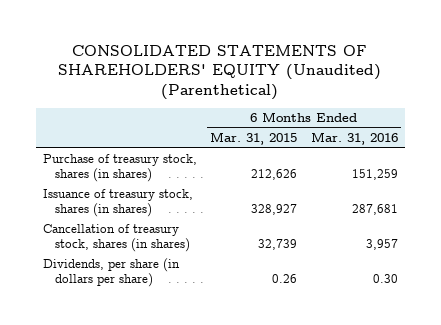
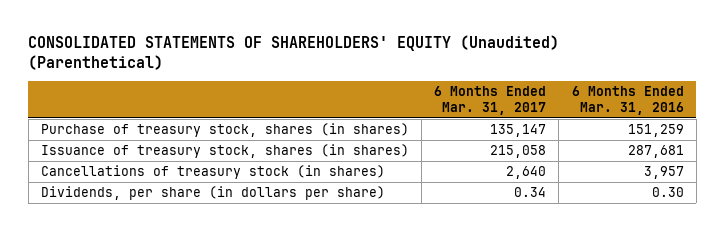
[210,132,298,146] Mar. 31, 2015 -> none
none -> [434,86,547,116] 6 Months Ended Mar. 31, 2017
[42,224,190,253] Cancellation of treasury stock, shares (in shares) -> [40,165,385,180] Cancellations of treasury stock (in shares)

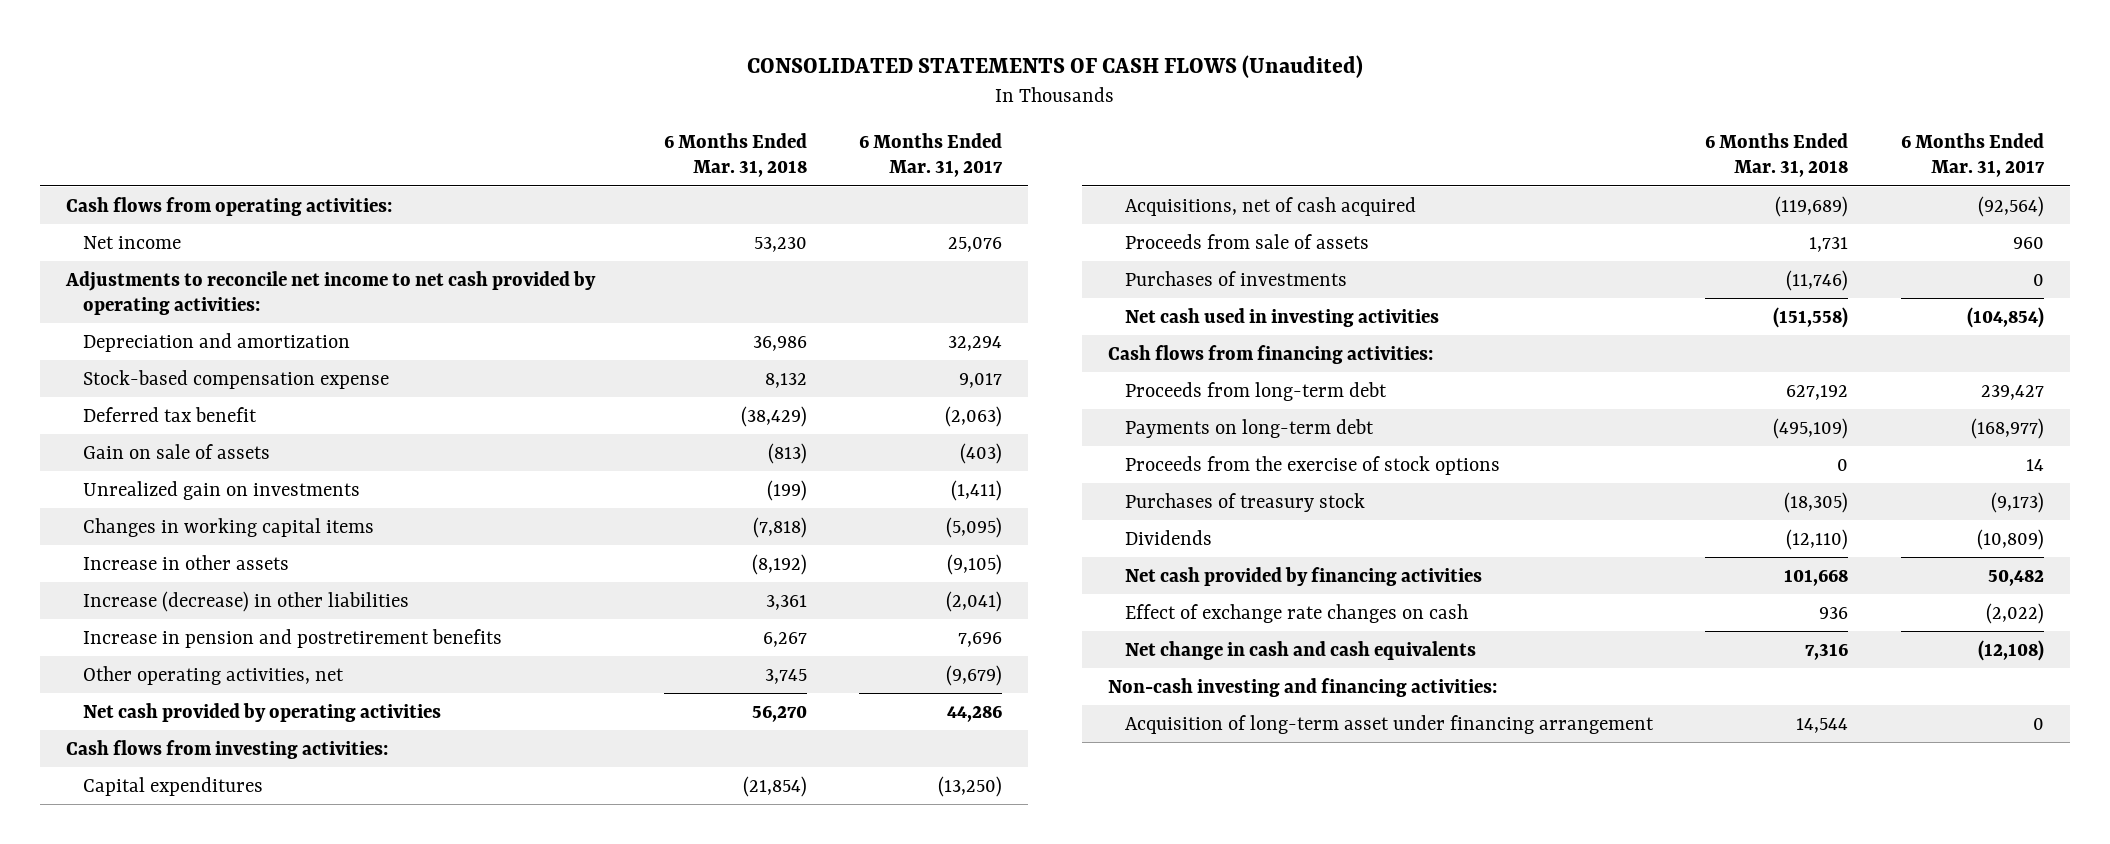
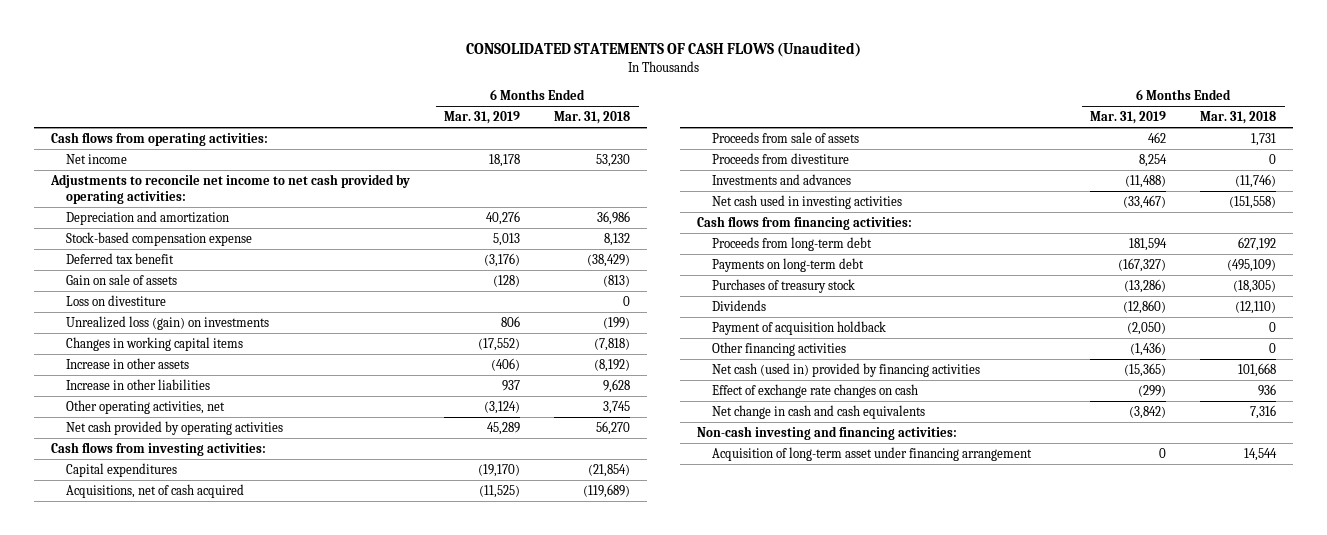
[858,133,1003,178] 6 Months Ended Mar. 31, 2017 -> none
none -> [444,111,521,125] Mar. 31, 2019
none -> [66,294,167,306] Loss on divestiture
[83,480,361,500] Unrealized gain on investments -> [66,315,270,330] Unrealized loss (gain) on investments
[83,628,503,648] Increase in pension and postretirement benefits -> none
[83,590,410,612] Increase (decrease) in other liabilities -> [66,378,211,390] Increase in other liabilities
[765,594,807,610] 3,361 -> [603,378,631,393] 9,628
none -> [712,152,850,164] Proceeds from divestiture
[1125,270,1348,286] Purchases of investments -> [712,173,852,185] Investments and advances
[1125,455,1501,475] Proceeds from the exercise of stock options -> none
none -> [712,320,887,335] Payment of acquisition holdback
none -> [712,341,847,356] Other financing activities
[1125,566,1483,586] Net cash provided by financing activities -> [712,362,981,377] Net cash (used in) provided by financing activities

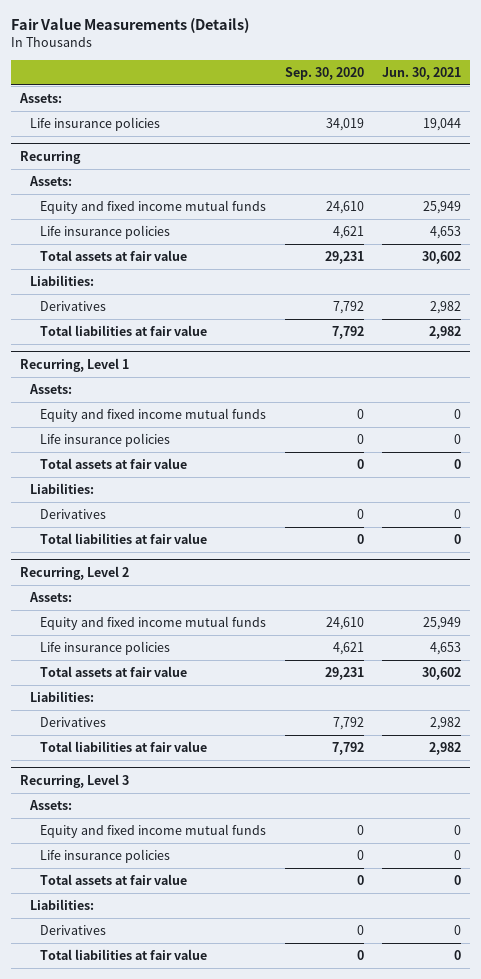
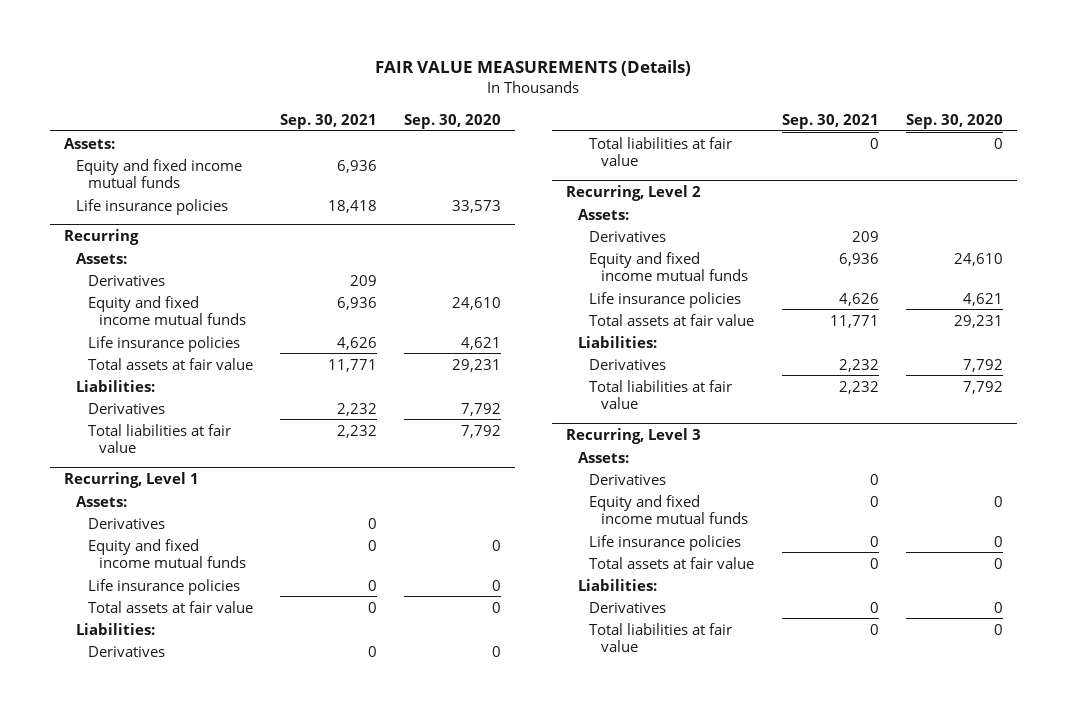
[10,18,249,34] Fair Value Measurements (Details) -> [375,60,692,77] FAIR VALUE MEASUREMENTS (Details)
[381,67,461,81] Jun. 30, 2021 -> none
none -> [279,113,377,129] Sep. 30, 2021
none -> [75,158,242,188] Equity and fixed income mutual funds
[325,118,364,132] 34,019 -> [452,199,502,213] 33,573
none -> [87,274,165,286] Derivatives
none -> [87,517,165,529] Derivatives
none -> [589,230,667,242] Derivatives
none -> [589,473,667,485] Derivatives

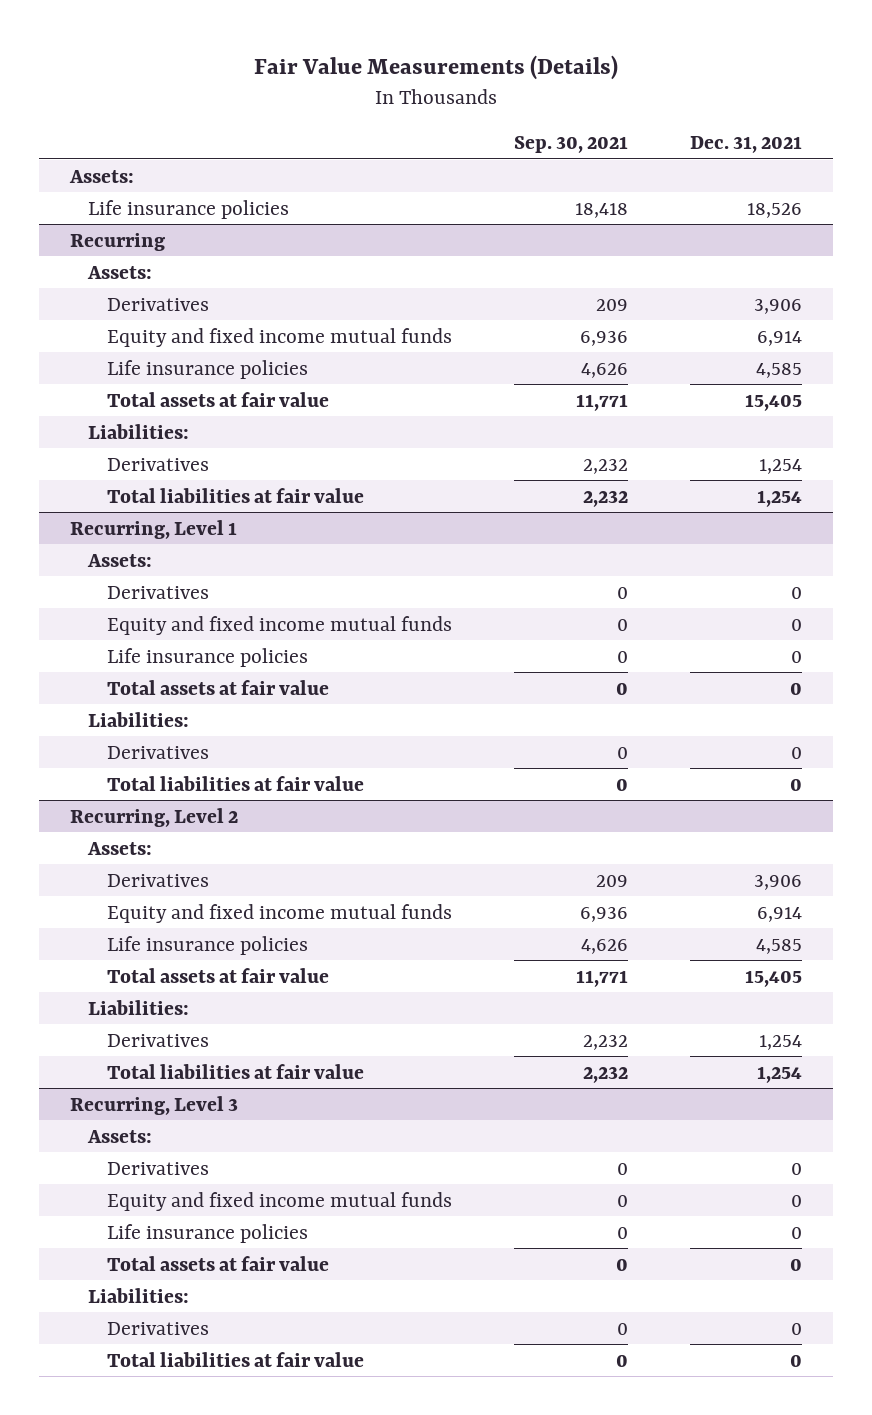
[375,60,692,77] FAIR VALUE MEASUREMENTS (Details) -> [253,54,618,80] Fair Value Measurements (Details)
[404,113,502,129] Sep. 30, 2020 -> none
none -> [689,136,802,154] Dec. 31, 2021
[75,158,242,188] Equity and fixed income mutual funds -> none

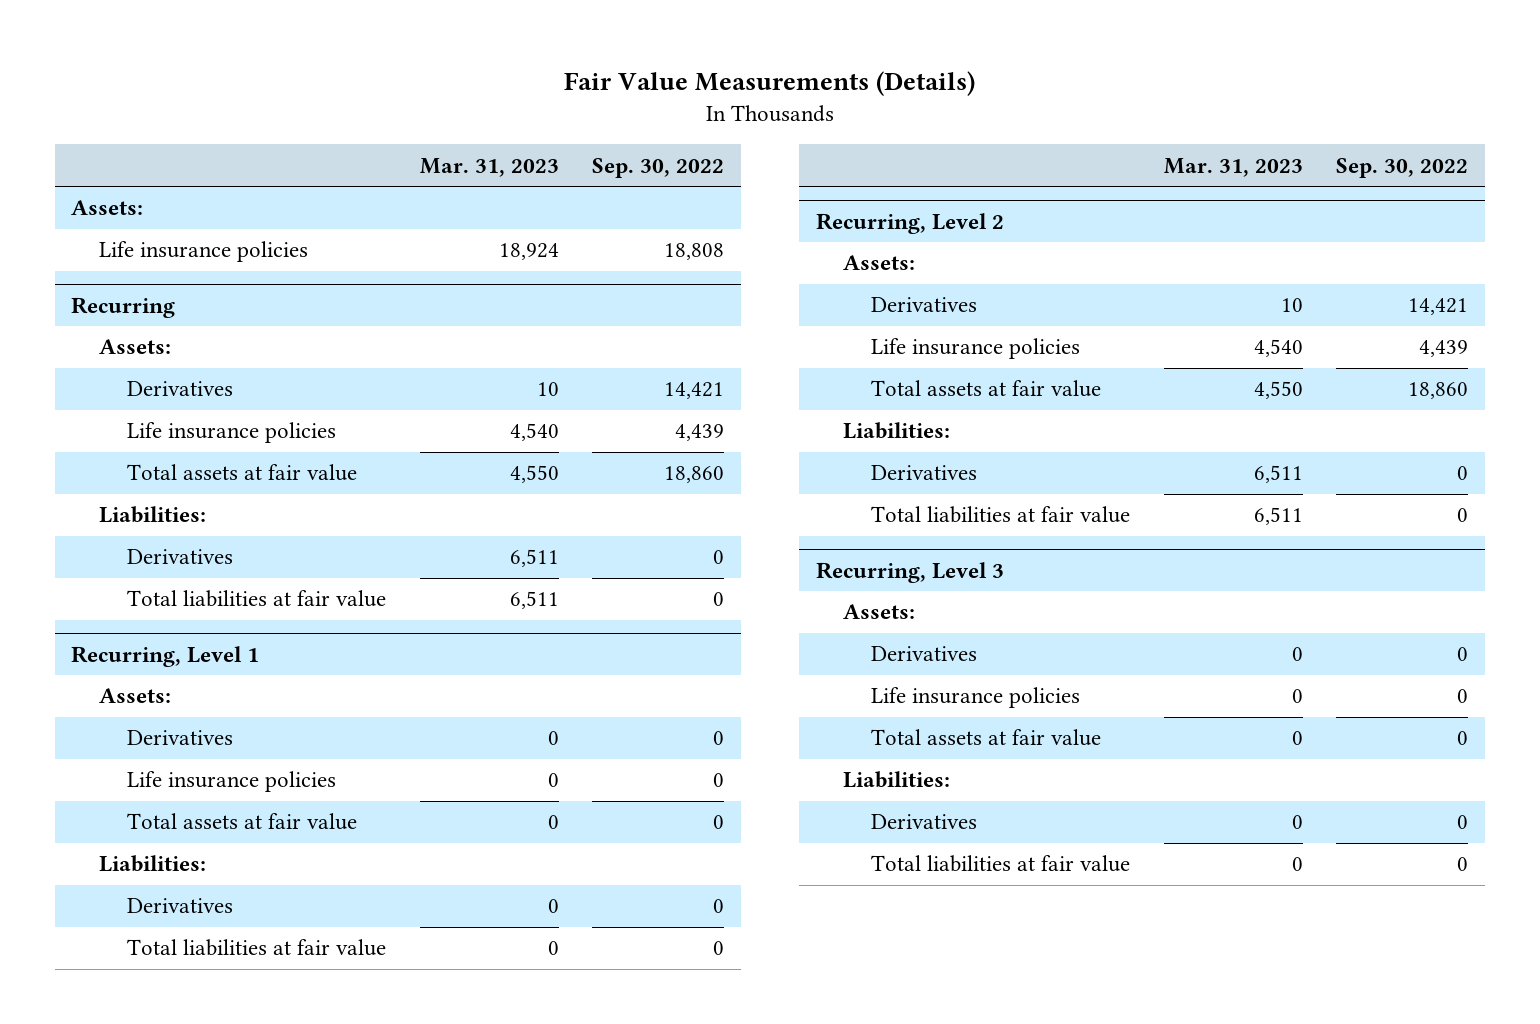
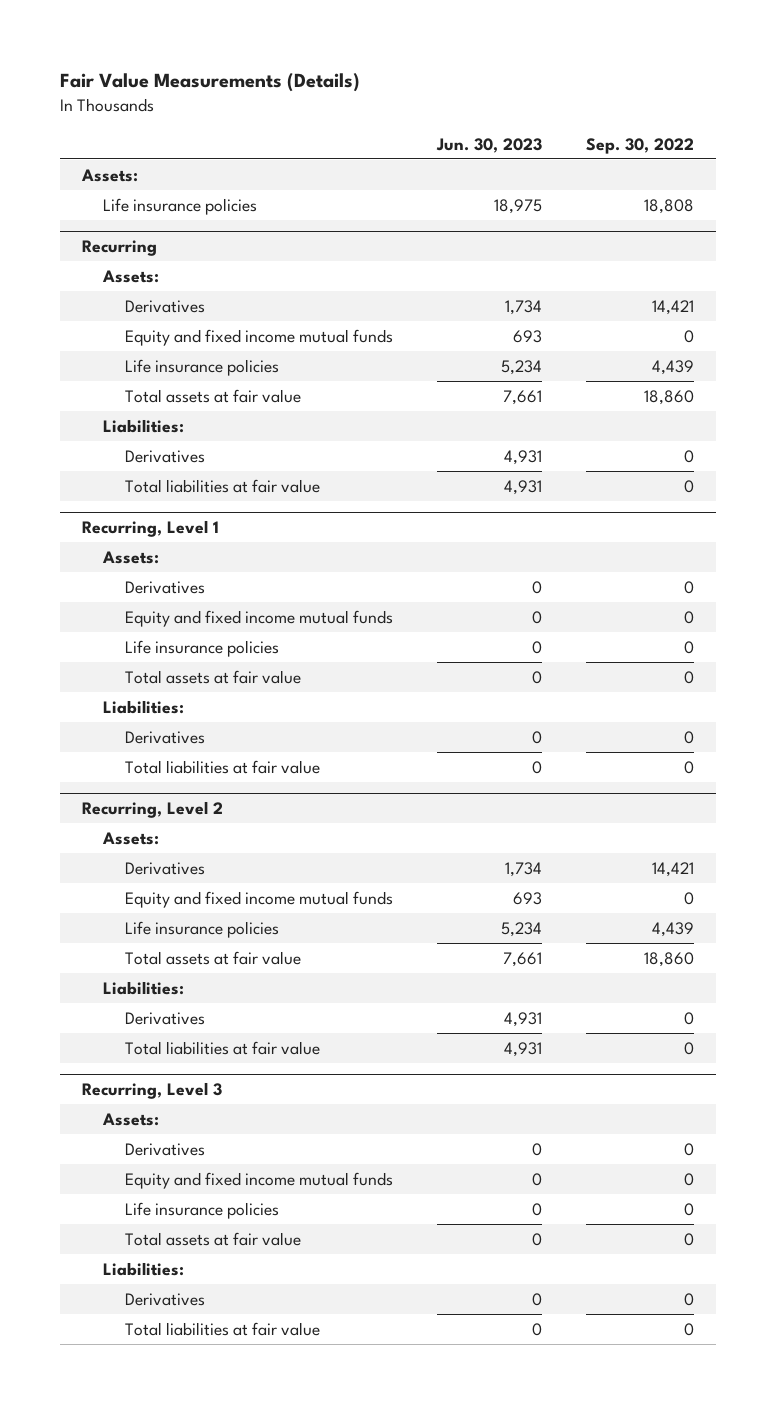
[419,157,559,177] Mar. 31, 2023 -> none
none -> [435,137,542,153] Jun. 30, 2023
none -> [124,328,393,346] Equity and fixed income mutual funds
none -> [124,609,393,627] Equity and fixed income mutual funds
none -> [124,890,393,908] Equity and fixed income mutual funds
none -> [124,1171,393,1189] Equity and fixed income mutual funds

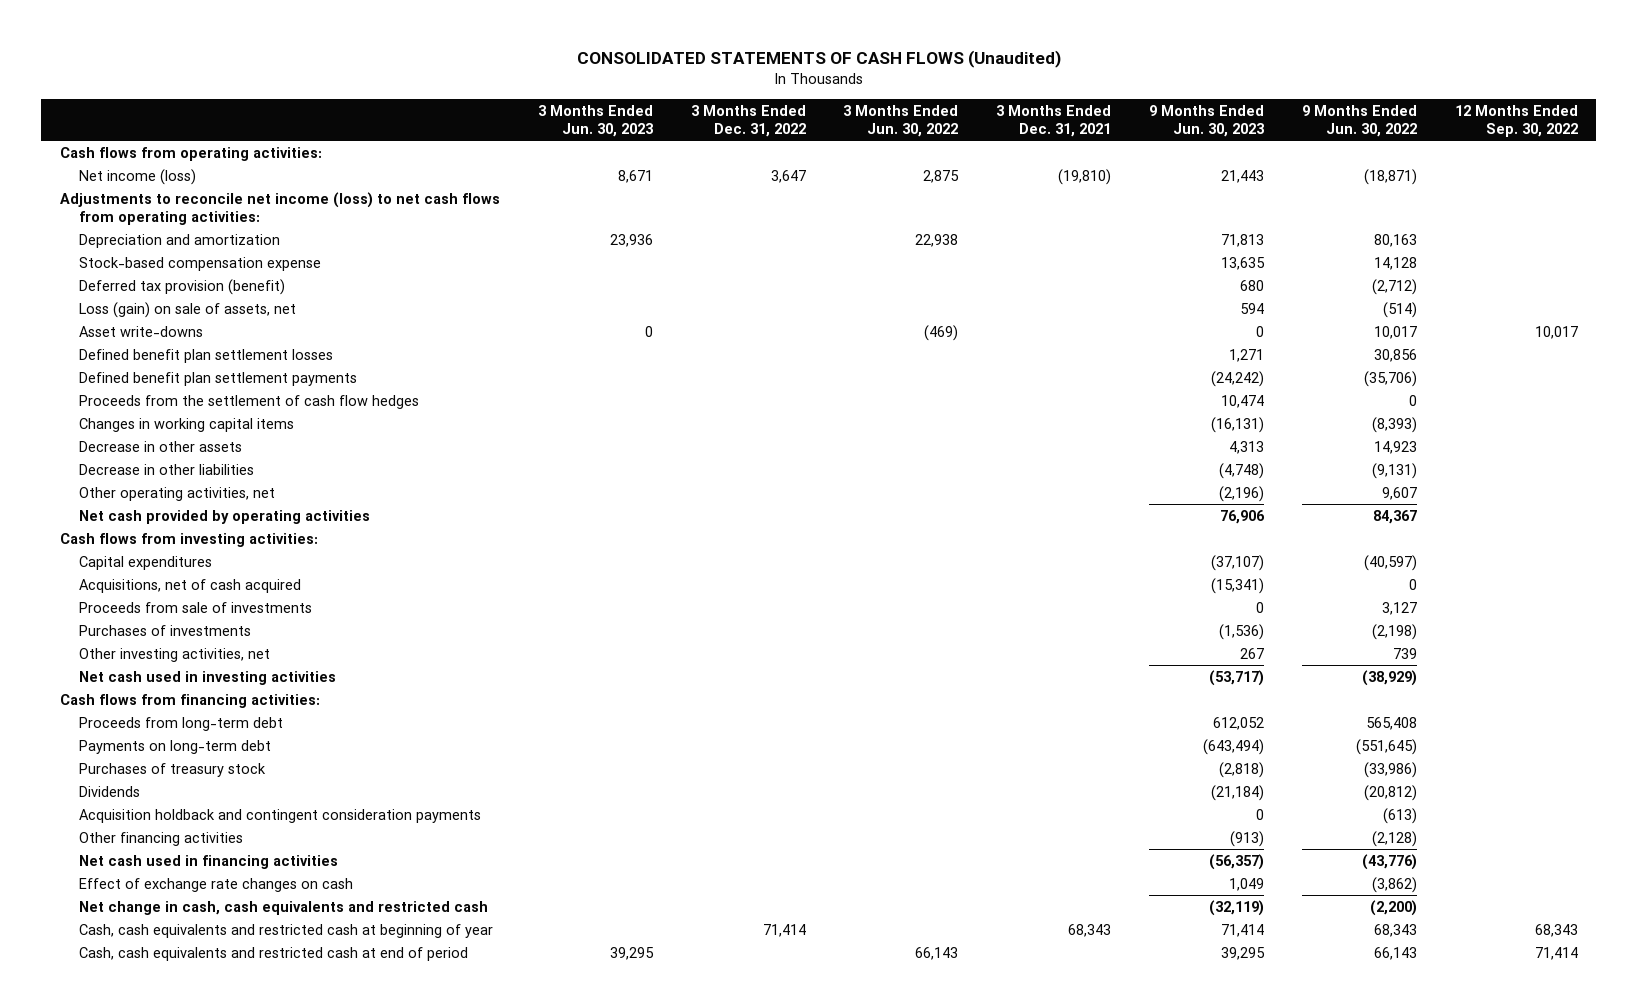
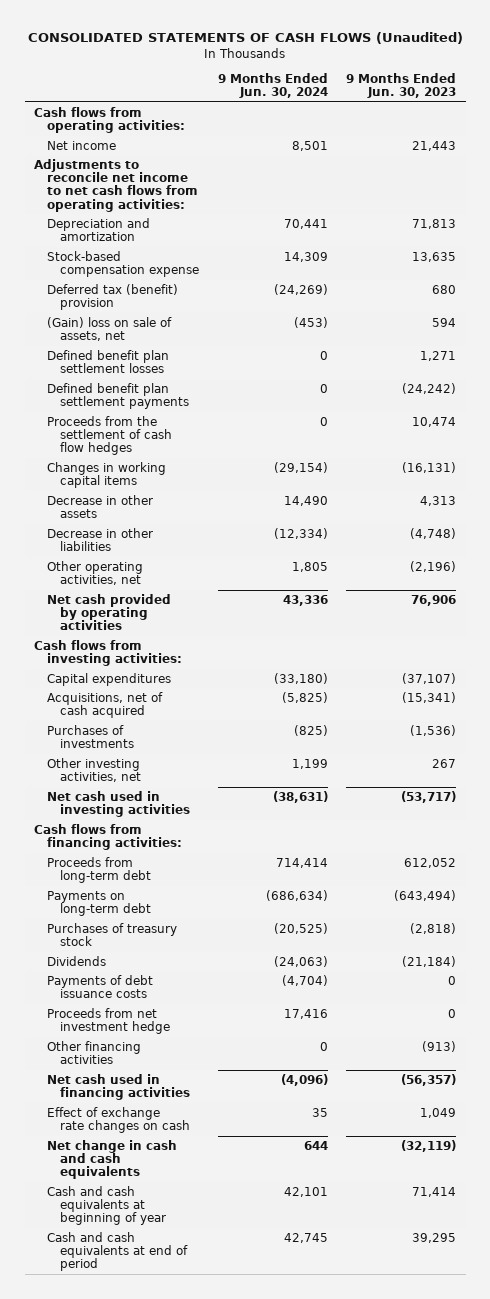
[537,104,653,137] 3 Months Ended Jun. 30, 2023 -> none
[690,104,806,137] 3 Months Ended Dec. 31, 2022 -> none
[843,104,959,137] 3 Months Ended Jun. 30, 2022 -> none
[996,104,1112,137] 3 Months Ended Dec. 31, 2021 -> none
[1301,104,1417,137] 9 Months Ended Jun. 30, 2022 -> none
[1454,104,1578,137] 12 Months Ended Sep. 30, 2022 -> none
none -> [217,72,328,99] 9 Months Ended Jun. 30, 2024
[79,168,197,185] Net income (loss) -> [46,140,116,150] Net income
[60,191,501,225] Adjustments to reconcile net income (loss) to net cash flows from operating activities: -> [34,158,198,212] Adjustments to reconcile net income to net cash flows from operating activities:
[79,325,204,337] Asset write-downs -> none
[79,278,286,295] Deferred tax provision (benefit) -> [46,283,178,311] Deferred tax (benefit) provision
[79,301,297,318] Loss (gain) on sale of assets, net -> [46,316,172,342] (Gain) loss on sale of assets, net
[79,601,313,613] Proceeds from sale of investments -> none
[79,808,482,823] Acquisition holdback and contingent consideration payments -> none
none -> [46,974,153,999] Payments of debt issuance costs
none -> [46,1007,170,1035] Proceeds from net investment hedge
[79,900,489,915] Net change in cash, cash equivalents and restricted cash -> [46,1139,177,1180] Net change in cash and cash equivalents
[79,923,494,938] Cash, cash equivalents and restricted cash at beginning of year -> [46,1185,166,1226] Cash and cash equivalents at beginning of year
[79,946,469,961] Cash, cash equivalents and restricted cash at end of period -> [46,1231,188,1272] Cash and cash equivalents at end of period

